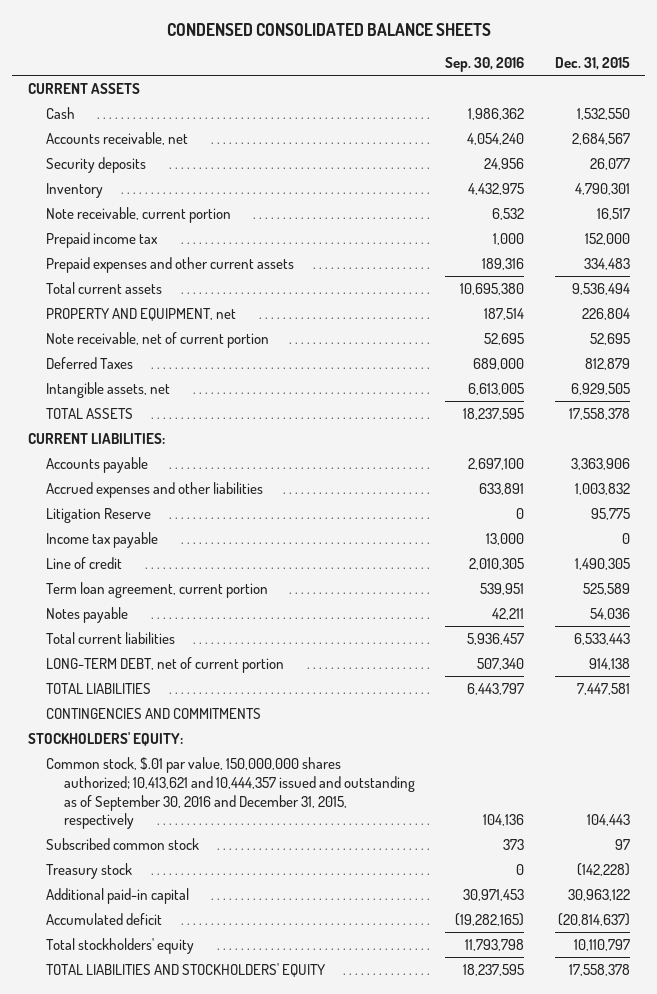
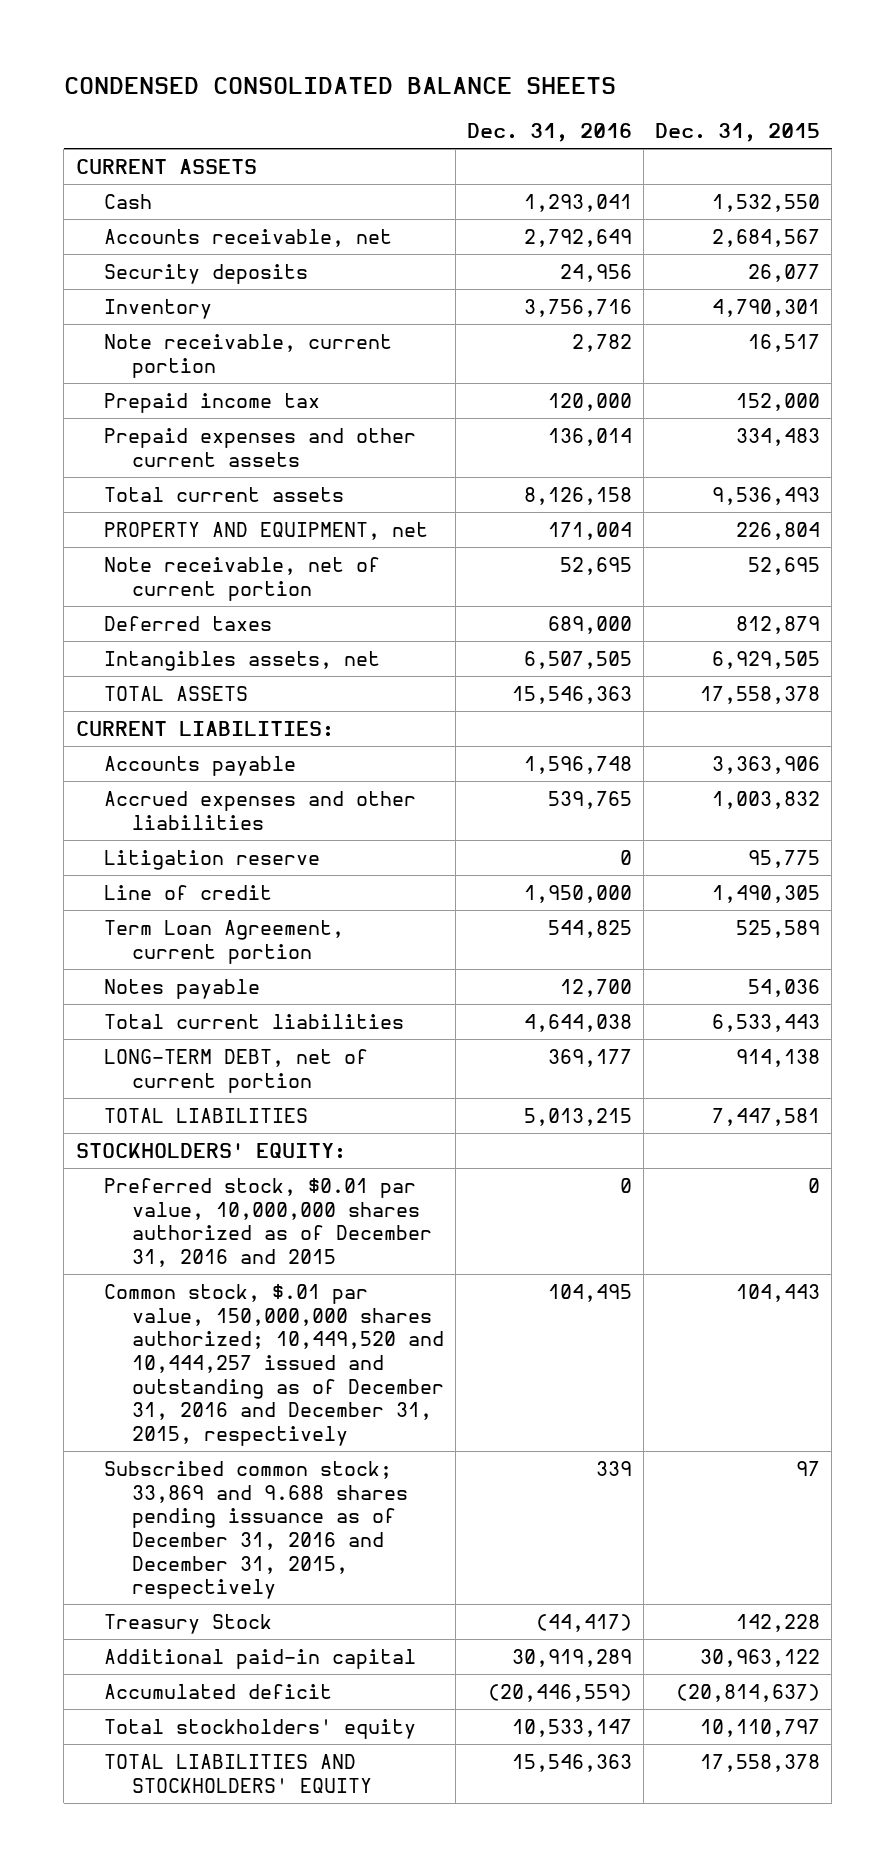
[445,57,525,73] Sep. 30, 2016 -> none
none -> [466,123,632,143] Dec. 31, 2016
[571,282,630,295] 9,536,494 -> [712,486,821,505] 9,536,493
[45,356,133,369] Deferred Taxes -> [103,615,272,631] Deferred taxes
[45,381,170,398] Intangible assets, net -> [103,650,380,671] Intangibles assets, net
[45,531,158,548] Income tax payable -> none
[45,507,151,523] Litigation Reserve -> [103,849,320,870] Litigation reserve
[45,581,268,598] Term loan agreement, current portion -> [103,919,344,964] Term Loan Agreement, current portion
[45,707,261,719] CONTINGENCIES AND COMMITMENTS -> none
none -> [103,1177,432,1267] Preferred stock, $0.01 par value, 10,000,000 shares authorized as of December 31, 2016 and 2015
[45,756,416,830] Common stock, $.01 par value, 150,000,000 shares authorized; 10,413,621 and 10,444,357 issued and outstanding as of September 30, 2016 and December 31, 2015, respectively -> [103,1283,444,1447] Common stock, $.01 par value, 150,000,000 shares authorized; 10,449,520 and 10,444,257 issued and outstanding as of December 31, 2016 and December 31, 2015, respectively
[45,837,199,850] Subscribed common stock -> [103,1460,408,1600] Subscribed common stock; 33,869 and 9.688 shares pending issuance as of December 31, 2016 and December 31, 2015, respectively
[45,862,132,879] Treasury stock -> [103,1613,272,1634] Treasury Stock
[576,862,630,876] (142,228) -> [736,1613,821,1632] 142,228

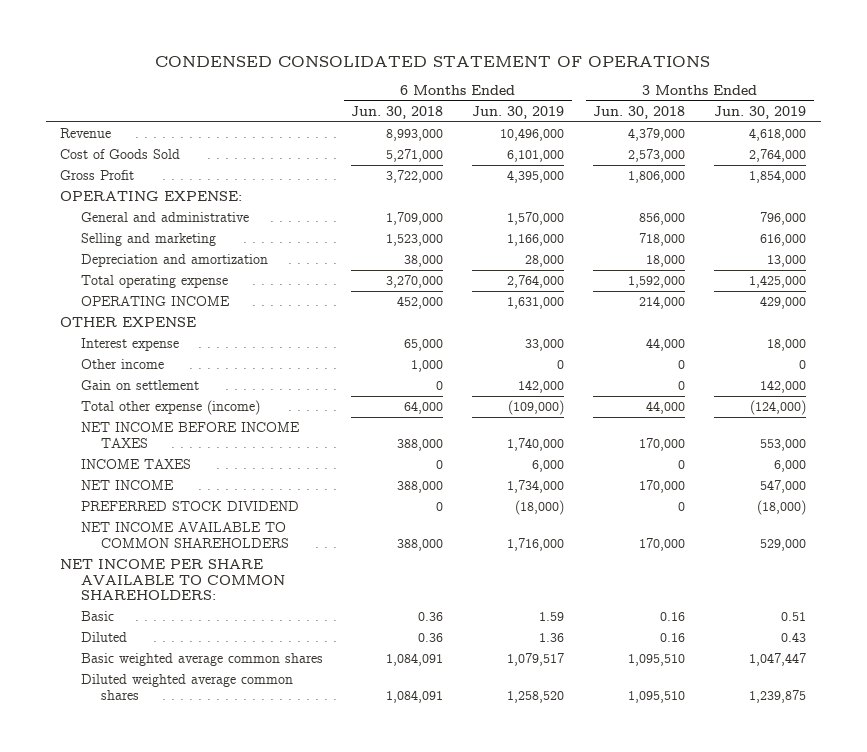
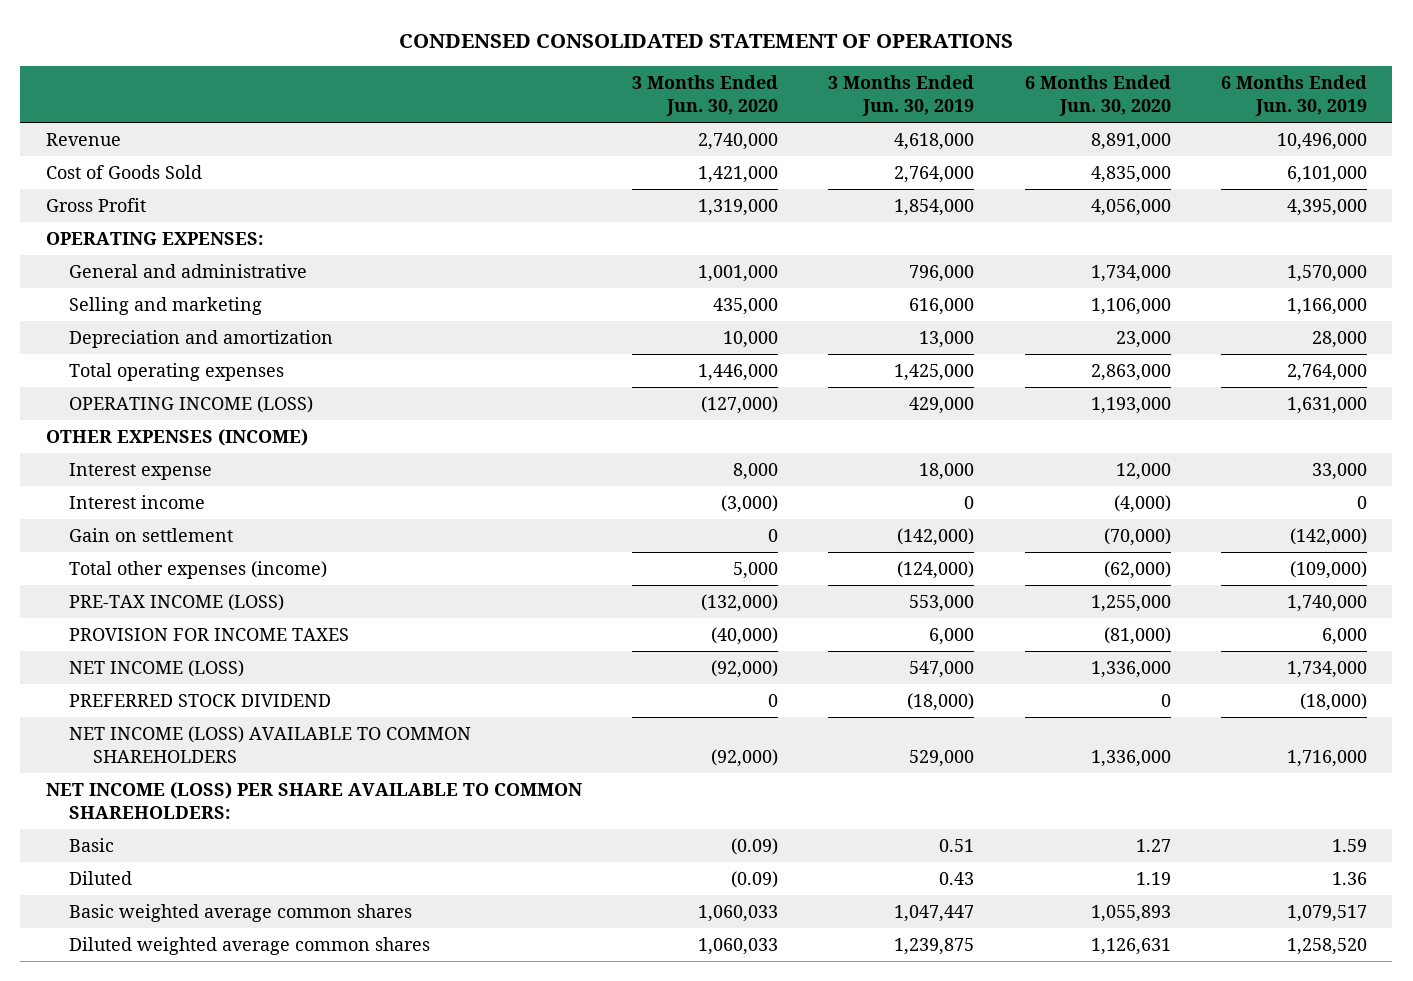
[351,106,444,120] Jun. 30, 2018 -> none
[593,106,686,120] Jun. 30, 2018 -> none
none -> [631,74,778,117] 3 Months Ended Jun. 30, 2020
none -> [1024,74,1171,117] 6 Months Ended Jun. 30, 2020
[60,191,243,202] OPERATING EXPENSE: -> [45,231,263,245] OPERATING EXPENSES:
[80,275,228,289] Total operating expense -> [69,362,285,381] Total operating expenses
[80,296,230,307] OPERATING INCOME -> [69,395,314,413] OPERATING INCOME (LOSS)
[60,317,197,328] OTHER EXPENSE -> [45,428,308,446] OTHER EXPENSES (INCOME)
[80,359,164,370] Other income -> none
none -> [69,494,206,509] Interest income
[518,380,565,394] 142,000 -> [1290,527,1368,546] (142,000)
[760,380,807,394] 142,000 -> [897,527,975,546] (142,000)
[80,400,260,416] Total other expense (income) -> [69,560,328,579] Total other expenses (income)
[80,422,300,448] NET INCOME BEFORE INCOME TAXES -> [69,593,285,611] PRE-TAX INCOME (LOSS)
[80,459,191,470] INCOME TAXES -> [69,627,350,641] PROVISION FOR INCOME TAXES
[80,480,174,491] NET INCOME -> [69,659,245,677] NET INCOME (LOSS)
[80,522,289,548] NET INCOME AVAILABLE TO COMMON SHAREHOLDERS -> [69,725,472,764] NET INCOME (LOSS) AVAILABLE TO COMMON SHAREHOLDERS
[60,559,285,601] NET INCOME PER SHARE AVAILABLE TO COMMON SHAREHOLDERS: -> [45,781,582,820] NET INCOME (LOSS) PER SHARE AVAILABLE TO COMMON SHAREHOLDERS:

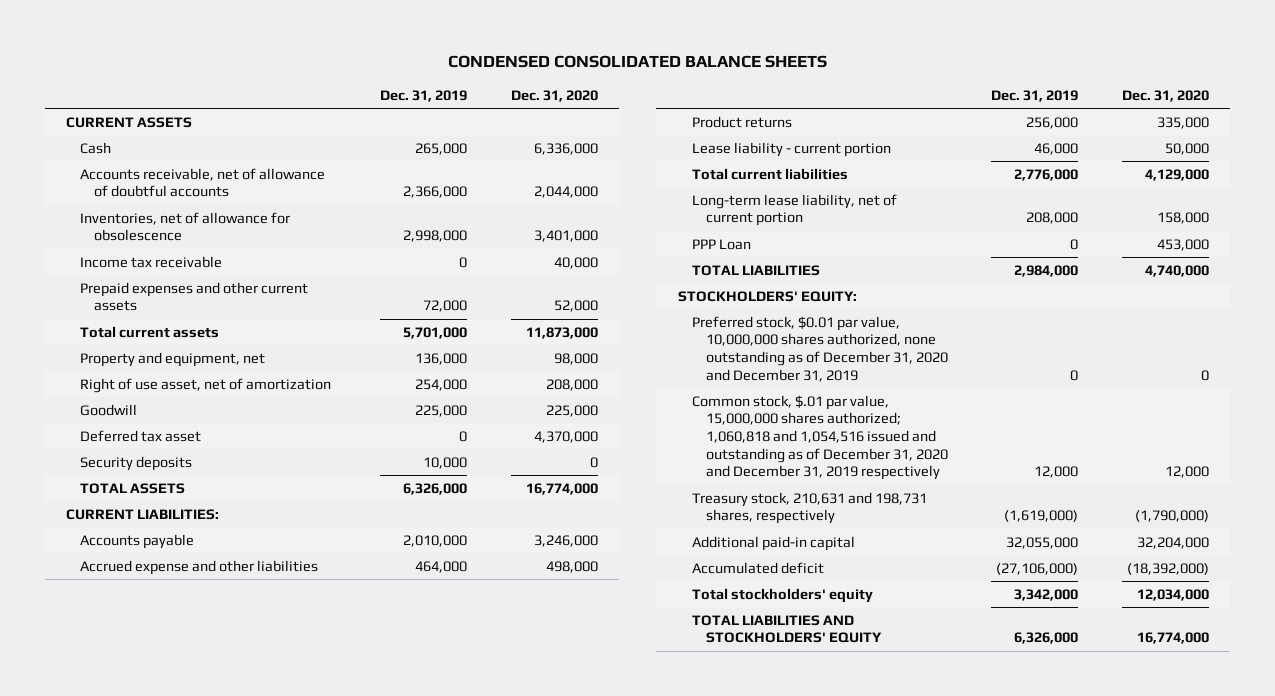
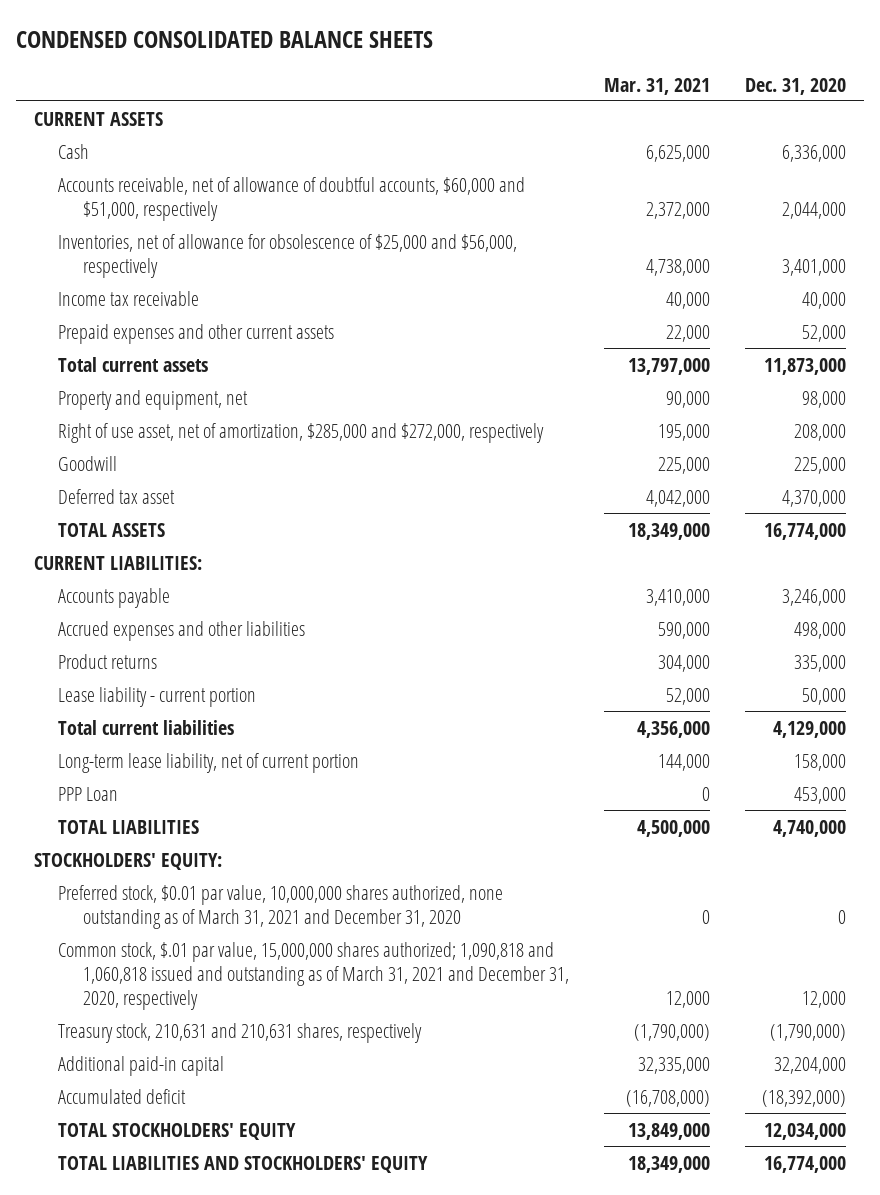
[380,89,468,102] Dec. 31, 2019 -> none
none -> [604,77,711,95] Mar. 31, 2021
[80,167,326,198] Accounts receivable, net of allowance of doubtful accounts -> [58,176,526,221] Accounts receivable, net of allowance of doubtful accounts, $60,000 and $51,000, respectively
[80,211,291,242] Inventories, net of allowance for obsolescence -> [58,233,518,278] Inventories, net of allowance for obsolescence of $25,000 and $56,000, respectively
[80,377,332,393] Right of use asset, net of amortization -> [58,422,545,443] Right of use asset, net of amortization, $285,000 and $272,000, respectively
[80,455,193,471] Security deposits -> none
[80,559,319,575] Accrued expense and other liabilities -> [58,620,306,641] Accrued expenses and other liabilities
[691,315,948,382] Preferred stock, $0.01 par value, 10,000,000 shares authorized, none outstanding as of December 31, 2020 and December 31, 2019 -> [58,884,504,929] Preferred stock, $0.01 par value, 10,000,000 shares authorized, none outstanding as of March 31, 2021 and December 31, 2020
[691,394,948,481] Common stock, $.01 par value, 15,000,000 shares authorized; 1,060,818 and 1,054,516 issued and outstanding as of December 31, 2020 and December 31, 2019 respectively -> [58,941,570,1010] Common stock, $.01 par value, 15,000,000 shares authorized; 1,090,818 and 1,060,818 issued and outstanding as of March 31, 2021 and December 31, 2020, respectively
[691,491,927,525] Treasury stock, 210,631 and 198,731 shares, respectively -> [58,1022,423,1043] Treasury stock, 210,631 and 210,631 shares, respectively
[691,587,873,603] Total stockholders' equity -> [58,1122,297,1140] TOTAL STOCKHOLDERS' EQUITY

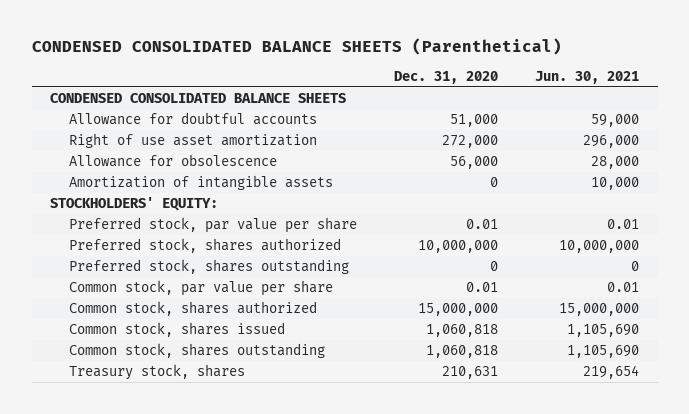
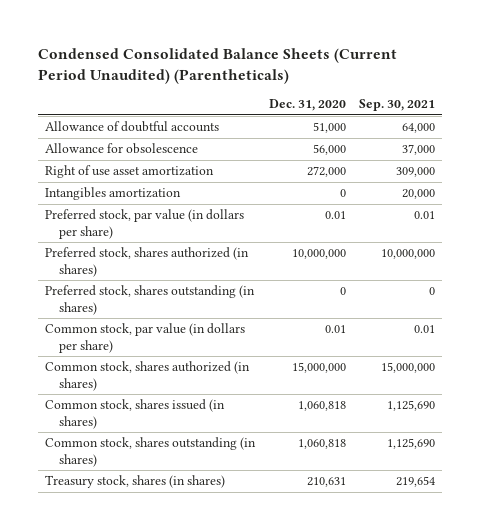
[31,38,562,56] CONDENSED CONSOLIDATED BALANCE SHEETS (Parenthetical) -> [37,47,397,84] Condensed Consolidated Balance Sheets (Current Period Unaudited) (Parentheticals)
[535,71,640,85] Jun. 30, 2021 -> none
none -> [359,99,436,112] Sep. 30, 2021
[50,93,347,104] CONDENSED CONSOLIDATED BALANCE SHEETS -> none
[68,112,317,126] Allowance for doubtful accounts -> [44,121,219,133] Allowance of doubtful accounts
[50,197,219,212] STOCKHOLDERS' EQUITY: -> none
[68,133,317,149] Right of use asset amortization -> [44,165,214,179] Right of use asset amortization
[68,175,333,191] Amortization of intangible assets -> [44,187,181,201] Intangibles amortization
[68,217,357,234] Preferred stock, par value per share -> [44,209,244,239] Preferred stock, par value (in dollars per share)
[68,238,341,254] Preferred stock, shares authorized -> [44,247,249,277] Preferred stock, shares authorized (in shares)
[68,259,349,275] Preferred stock, shares outstanding -> [44,285,255,315] Preferred stock, shares outstanding (in shares)
[68,280,333,297] Common stock, par value per share -> [44,323,245,353] Common stock, par value (in dollars per share)
[68,301,317,317] Common stock, shares authorized -> [44,361,250,391] Common stock, shares authorized (in shares)
[68,322,285,338] Common stock, shares issued -> [44,399,225,429] Common stock, shares issued (in shares)
[68,343,325,359] Common stock, shares outstanding -> [44,437,256,467] Common stock, shares outstanding (in shares)
[68,364,245,381] Treasury stock, shares -> [44,475,225,489] Treasury stock, shares (in shares)

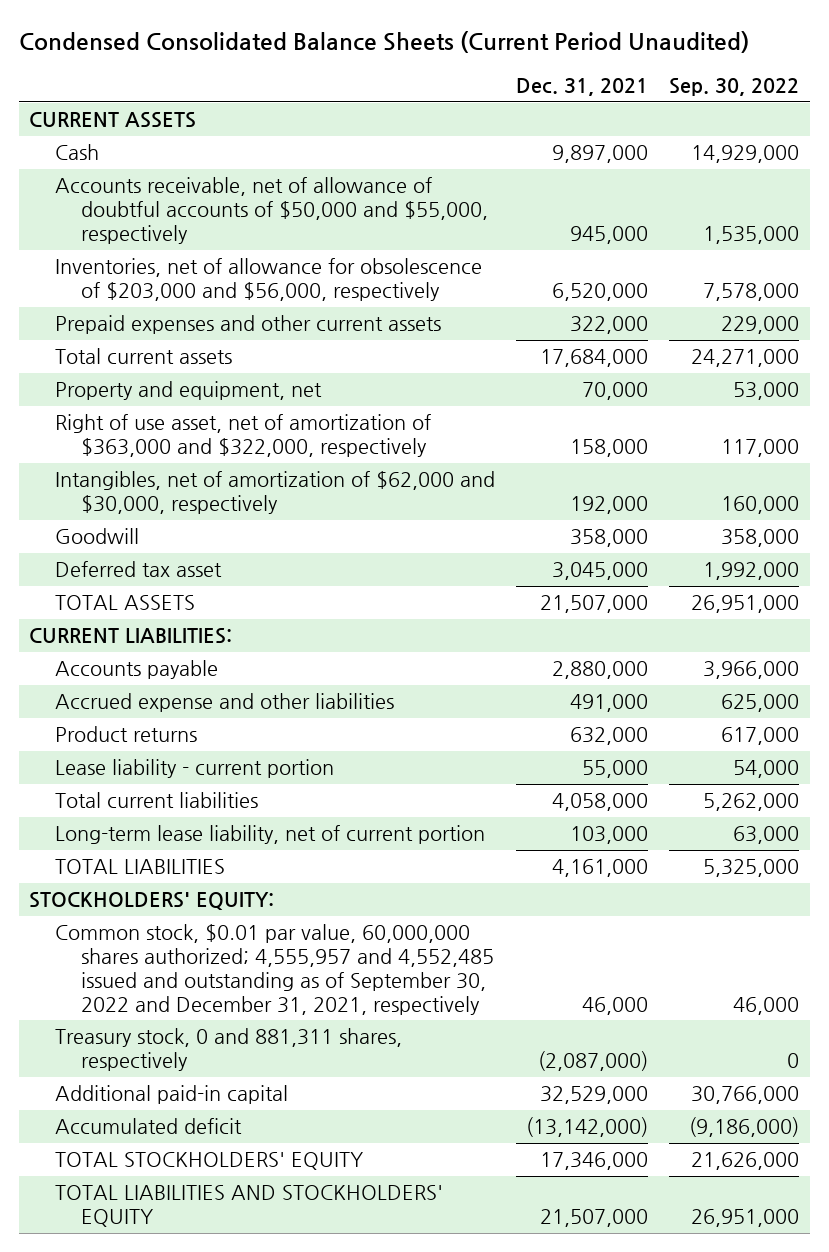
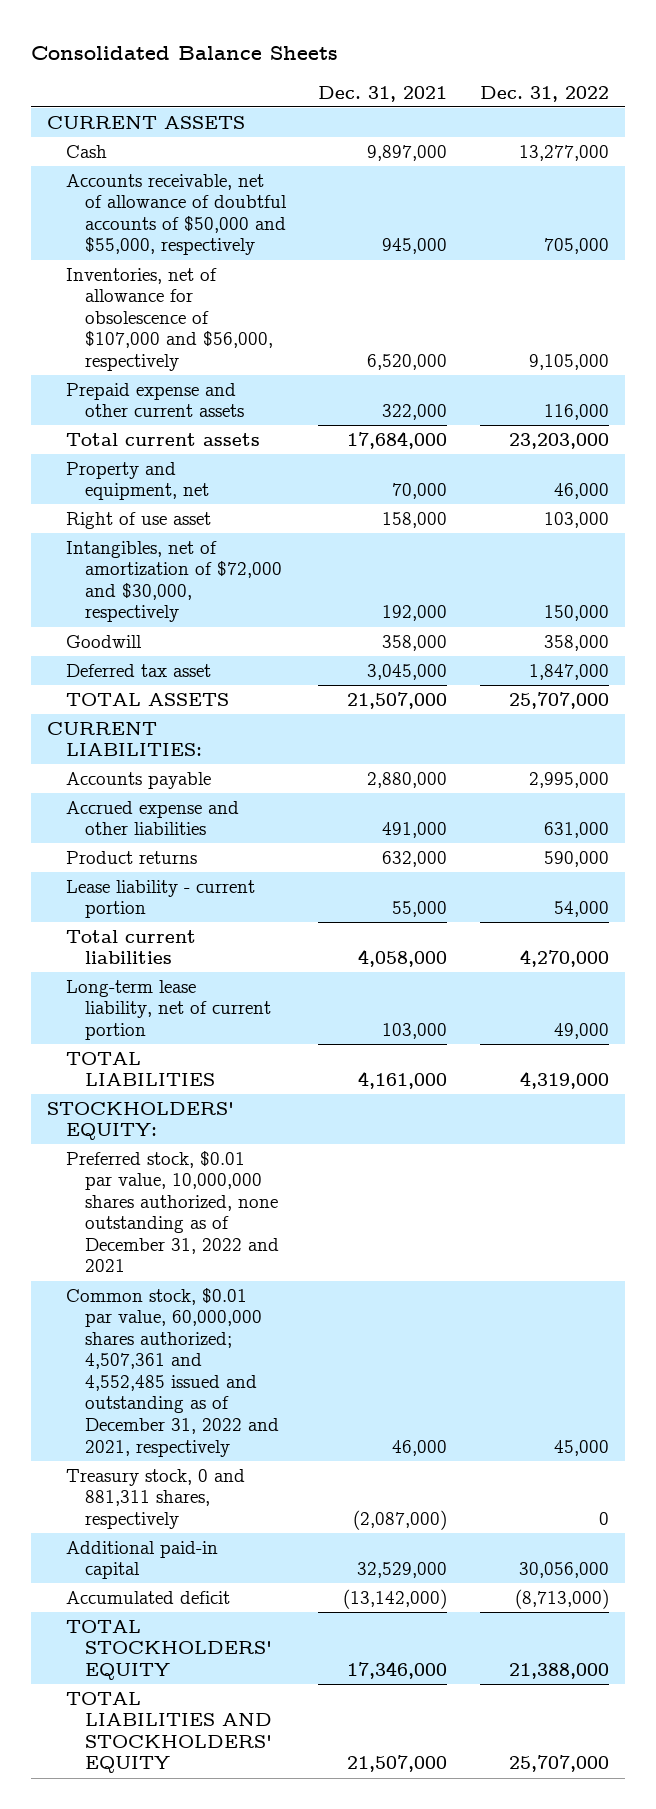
[18,31,749,54] Condensed Consolidated Balance Sheets (Current Period Unaudited) -> [31,45,339,60] Consolidated Balance Sheets
[669,78,800,97] Sep. 30, 2022 -> none
none -> [479,85,609,102] Dec. 31, 2022
[55,258,483,302] Inventories, net of allowance for obsolescence of $203,000 and $56,000, respectively -> [66,267,273,371] Inventories, net of allowance for obsolescence of $107,000 and $56,000, respectively
[55,315,442,335] Prepaid expenses and other current assets -> [66,382,244,418] Prepaid expense and other current assets
[55,414,432,458] Right of use asset, net of amortization of $363,000 and $322,000, respectively -> [66,511,212,529] Right of use asset
[55,471,496,515] Intangibles, net of amortization of $62,000 and $30,000, respectively -> [66,540,282,623] Intangibles, net of amortization of $72,000 and $30,000, respectively
none -> [66,1150,279,1273] Preferred stock, $0.01 par value, 10,000,000 shares authorized, none outstanding as of December 31, 2022 and 2021
[55,924,494,1015] Common stock, $0.01 par value, 60,000,000 shares authorized; 4,555,957 and 4,552,485 issued and outstanding as of September 30, 2022 and December 31, 2021, respectively -> [66,1287,279,1457] Common stock, $0.01 par value, 60,000,000 shares authorized; 4,507,361 and 4,552,485 issued and outstanding as of December 31, 2022 and 2021, respectively

